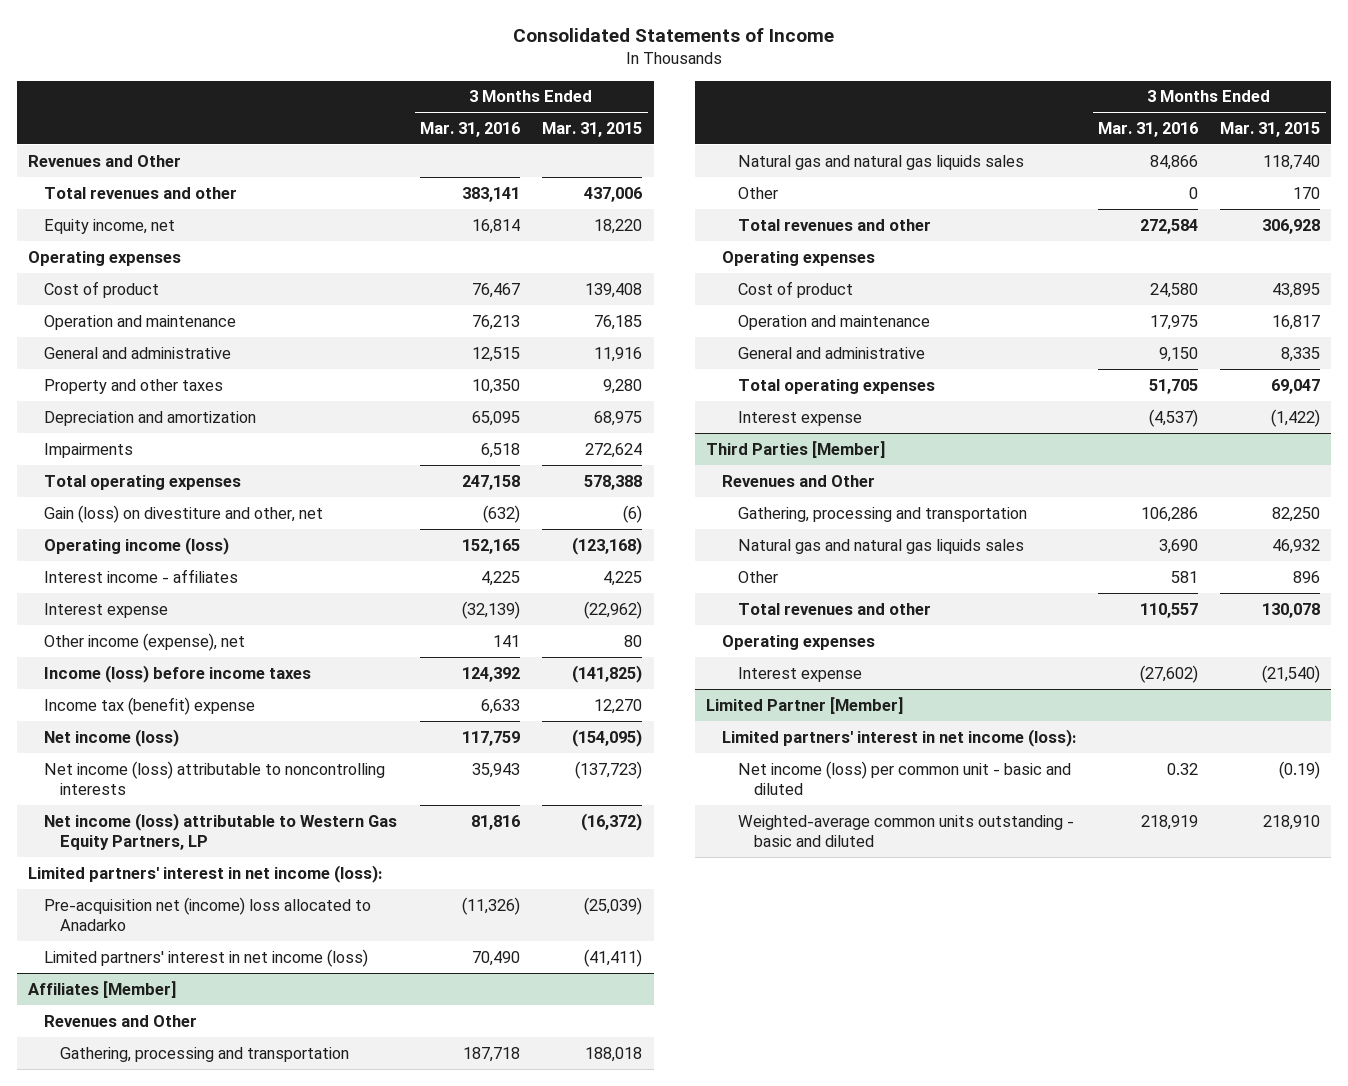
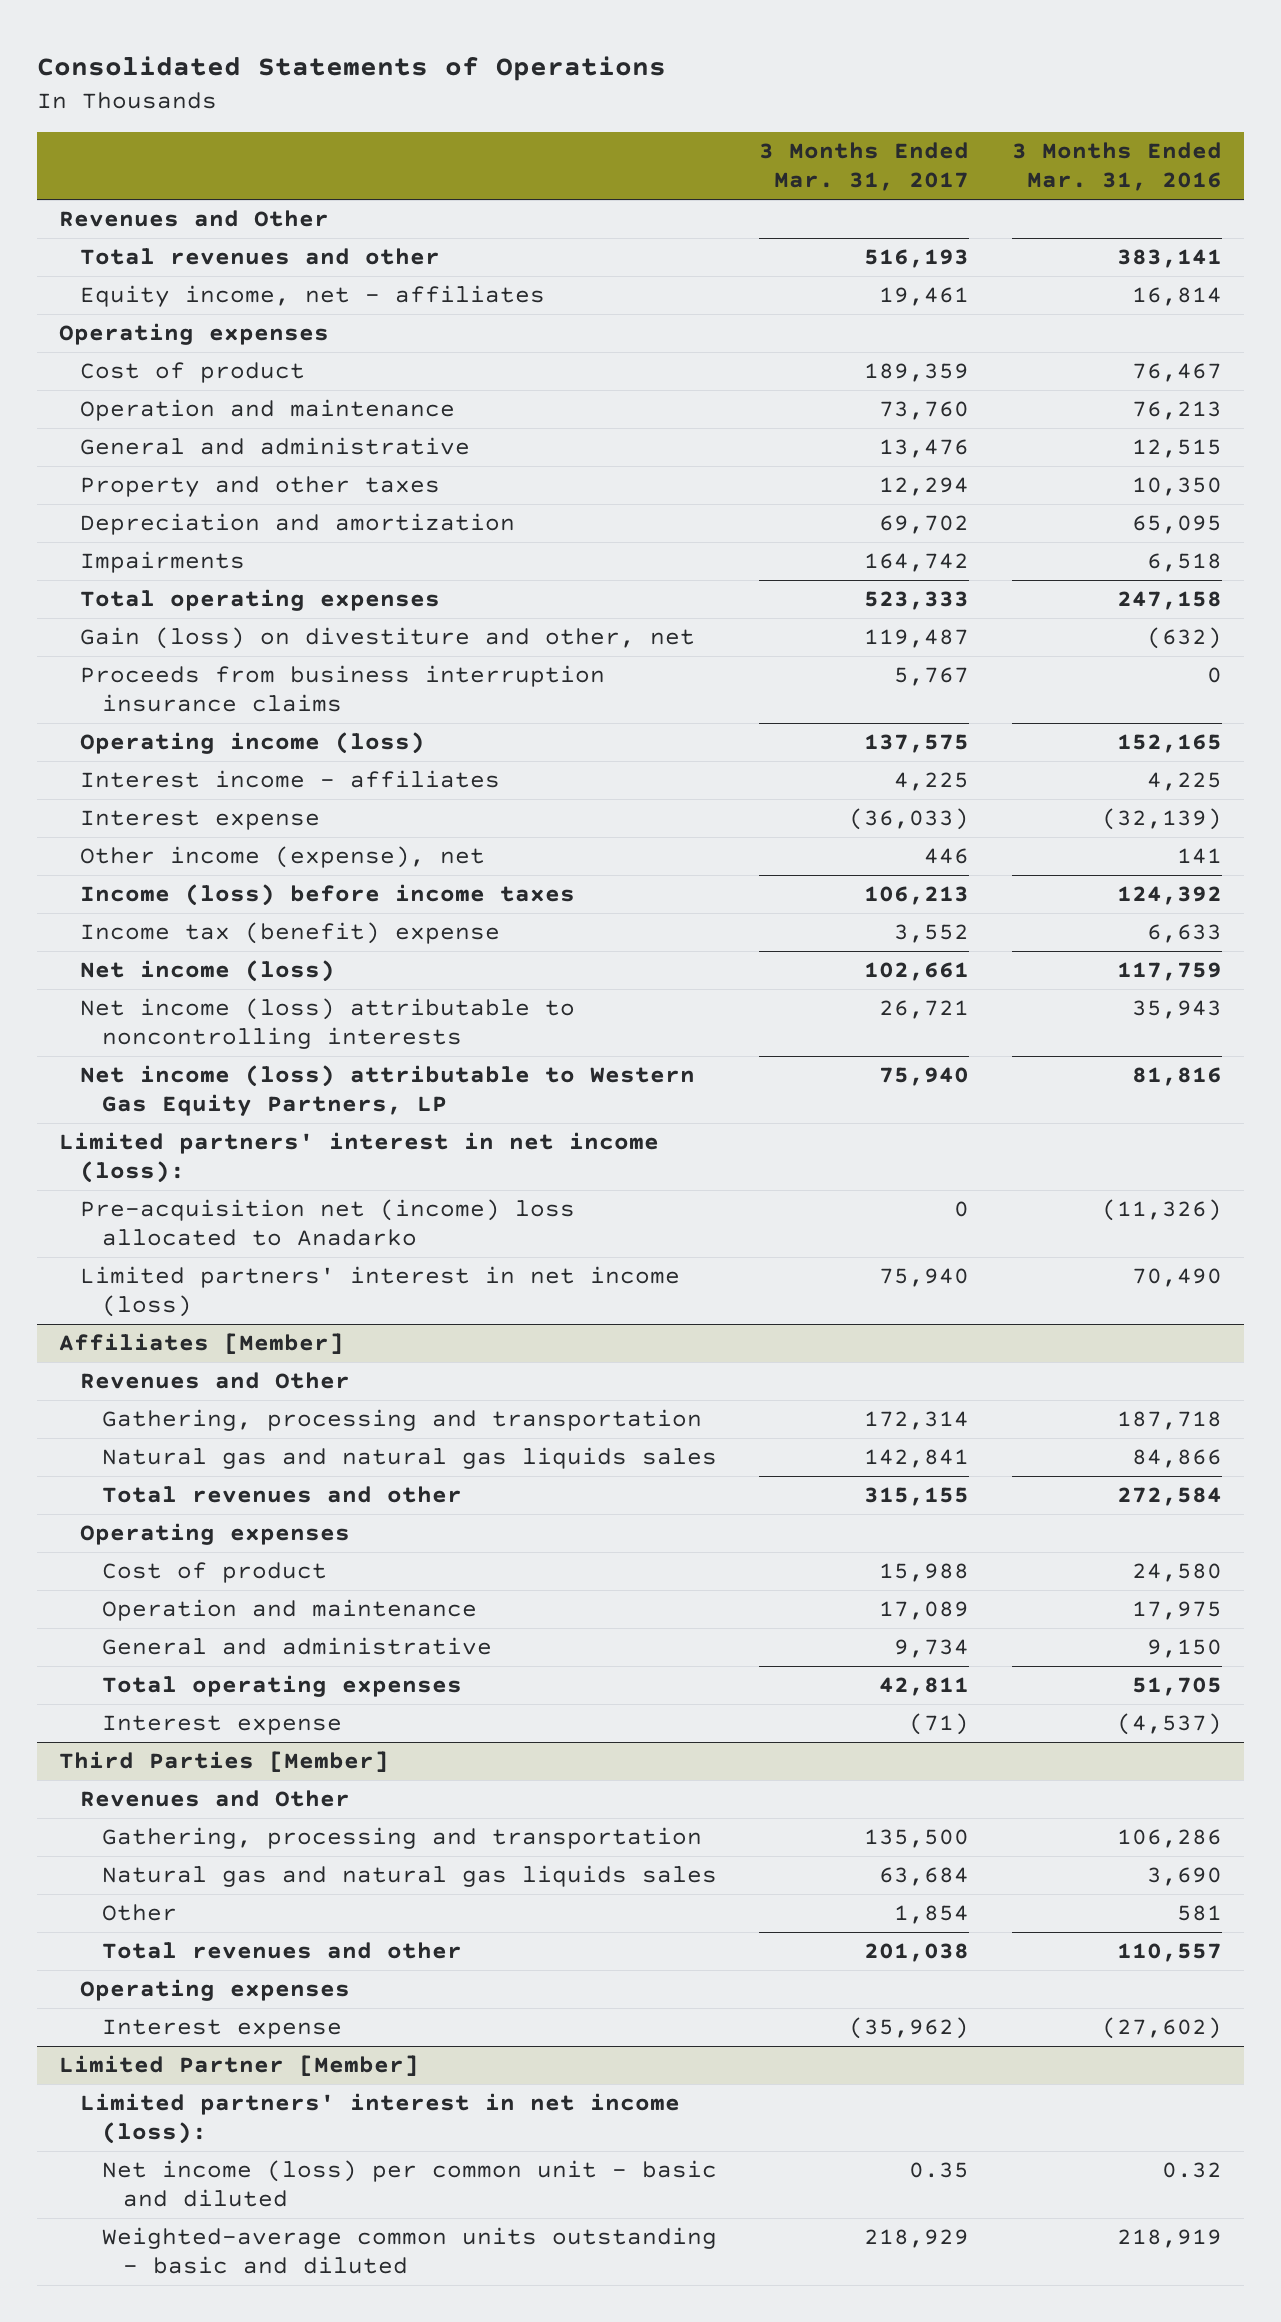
[513,28,835,43] Consolidated Statements of Income -> [37,56,667,82] Consolidated Statements of Operations
[542,121,643,137] Mar. 31, 2015 -> none
none -> [759,142,970,192] 3 Months Ended Mar. 31, 2017
[43,218,175,234] Equity income, net -> [80,285,546,308] Equity income, net - affiliates
none -> [80,665,606,713] Proceeds from business interruption insurance claims
[737,186,778,199] Other -> none

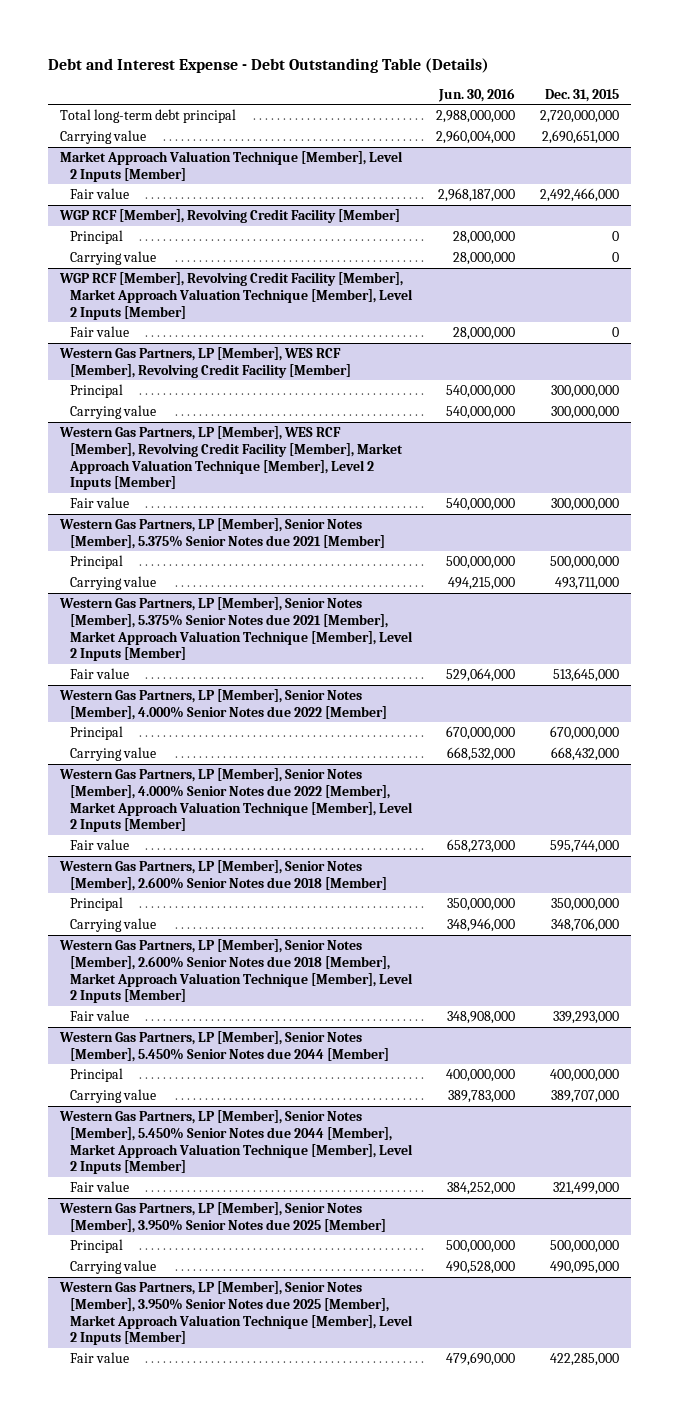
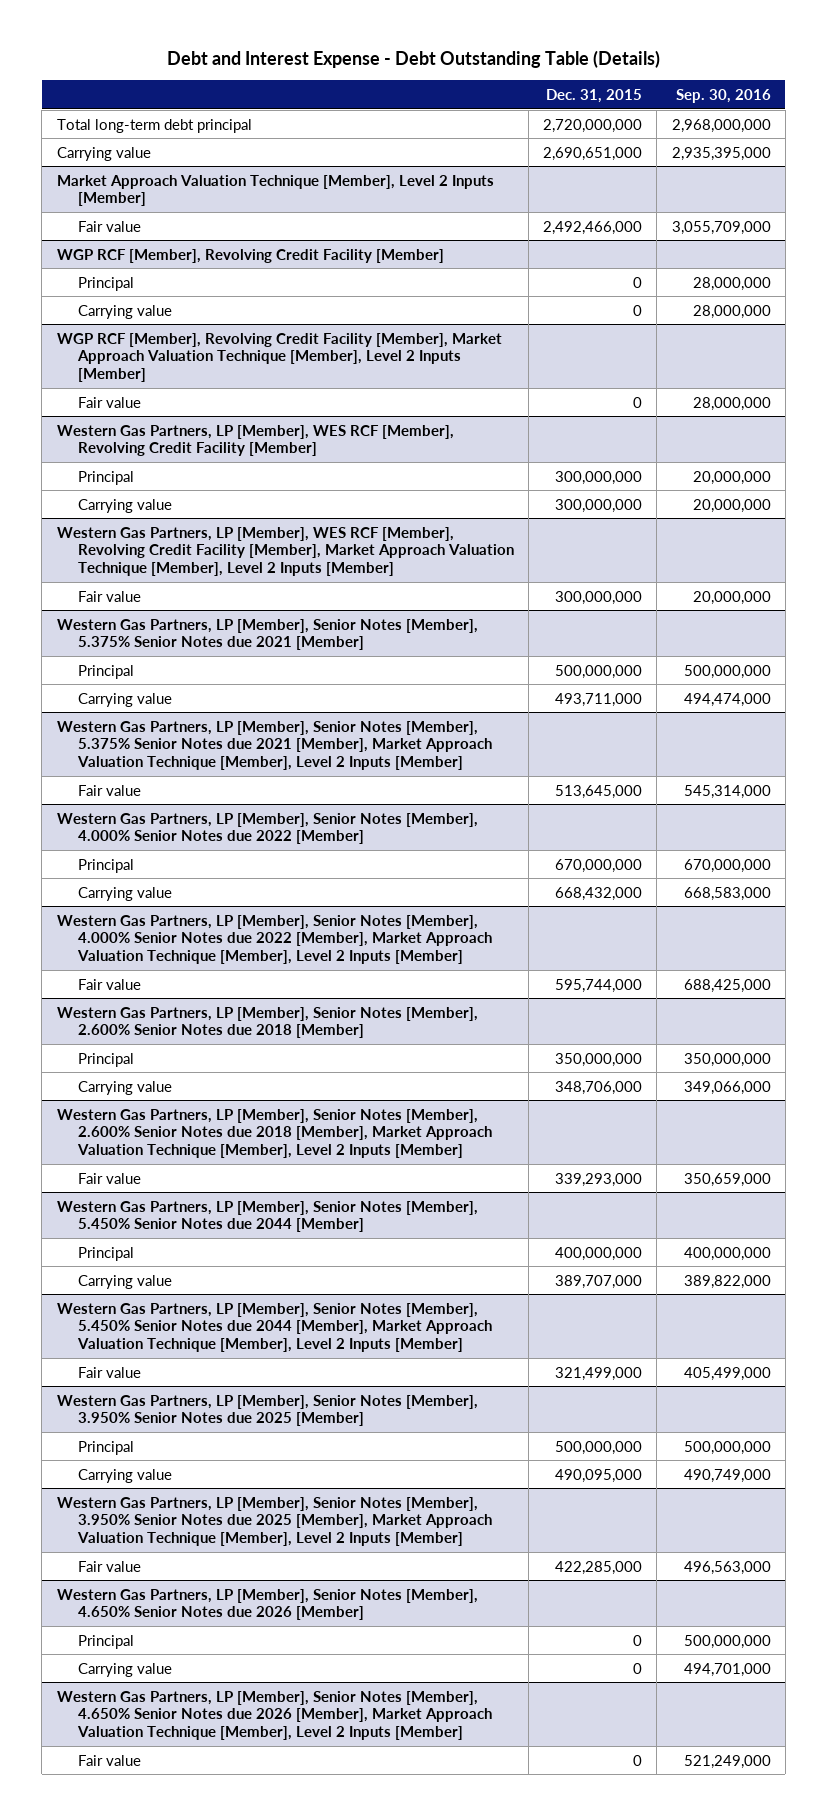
[438,87,516,102] Jun. 30, 2016 -> none
none -> [675,89,771,104] Sep. 30, 2016
none -> [56,1588,478,1621] Western Gas Partners, LP [Member], Senior Notes [Member], 4.650% Senior Notes due 2026 [Member]
none -> [77,1634,134,1649] Principal
none -> [77,1662,172,1677] Carrying value
none -> [56,1690,492,1740] Western Gas Partners, LP [Member], Senior Notes [Member], 4.650% Senior Notes due 2026 [Member], Market Approach Valuation Technique [Member], Level 2 Inputs [Member]
none -> [77,1754,141,1766] Fair value

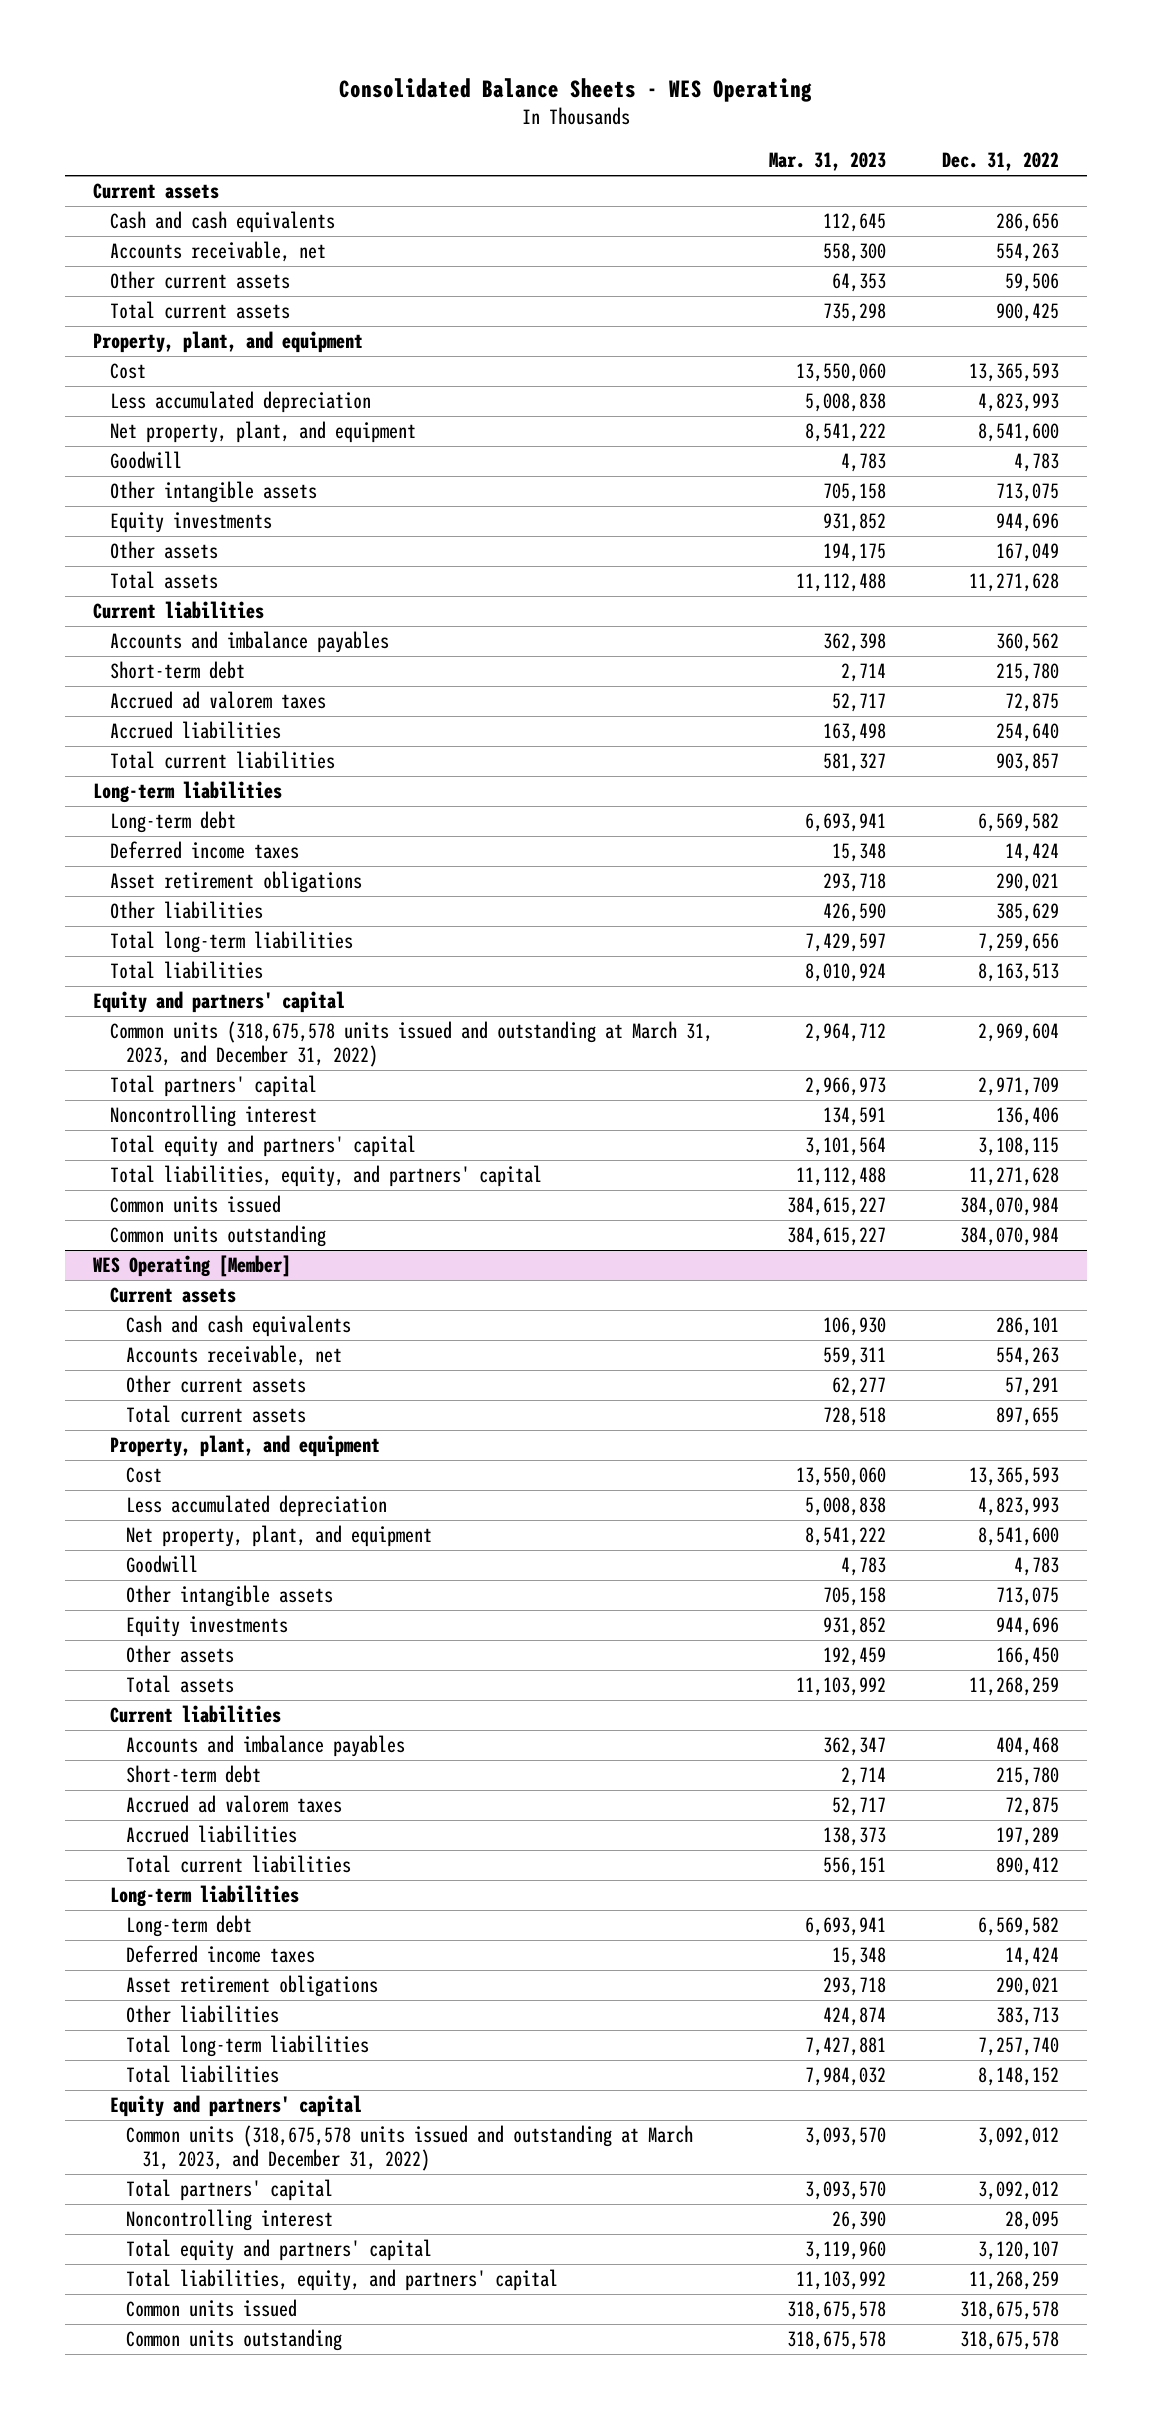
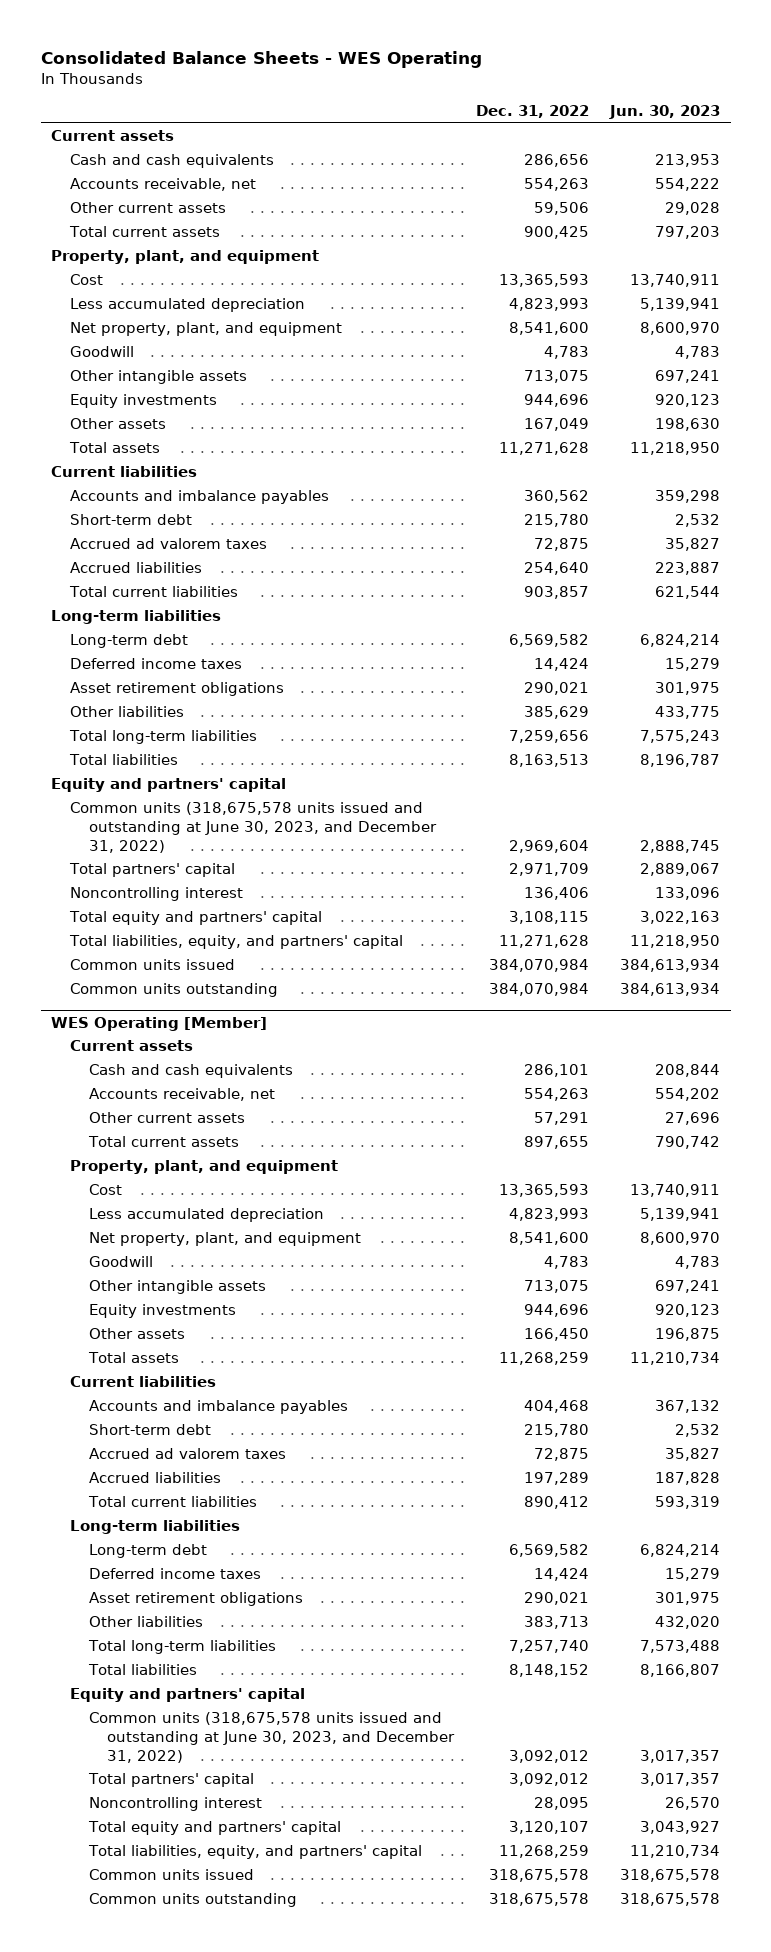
[768,152,886,172] Mar. 31, 2023 -> none
none -> [609,105,721,120] Jun. 30, 2023
[109,1021,713,1067] Common units (318,675,578 units issued and outstanding at March 31, 2023, and December 31, 2022) -> [69,802,437,853] Common units (318,675,578 units issued and outstanding at June 30, 2023, and December 31, 2022)
[125,2125,693,2171] Common units (318,675,578 units issued and outstanding at March 31, 2023, and December 31, 2022) -> [88,1712,456,1763] Common units (318,675,578 units issued and outstanding at June 30, 2023, and December 31, 2022)

